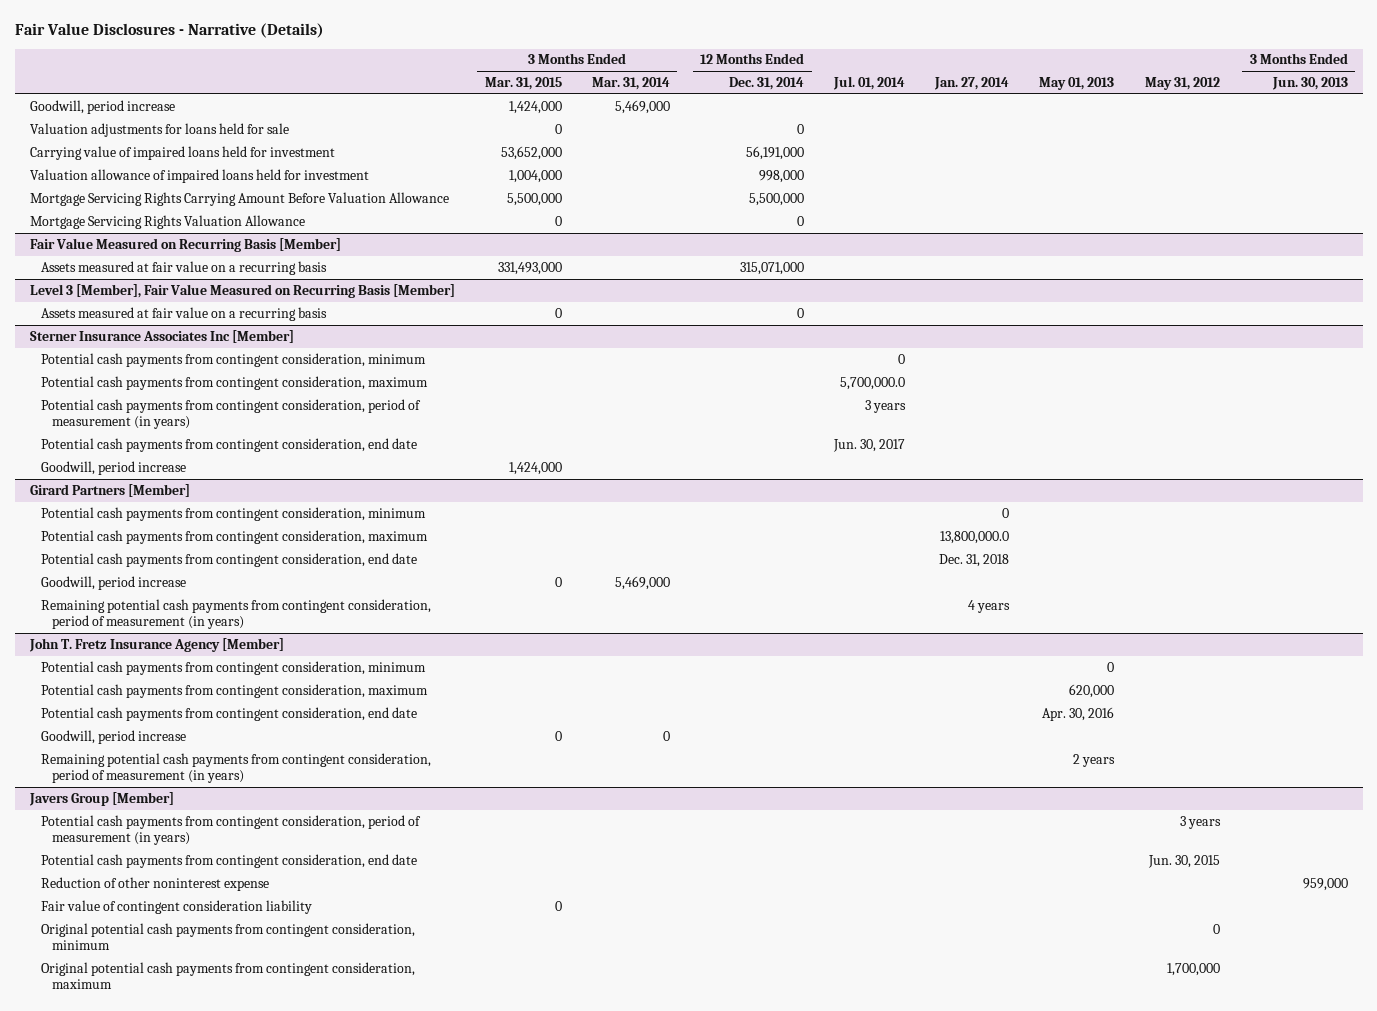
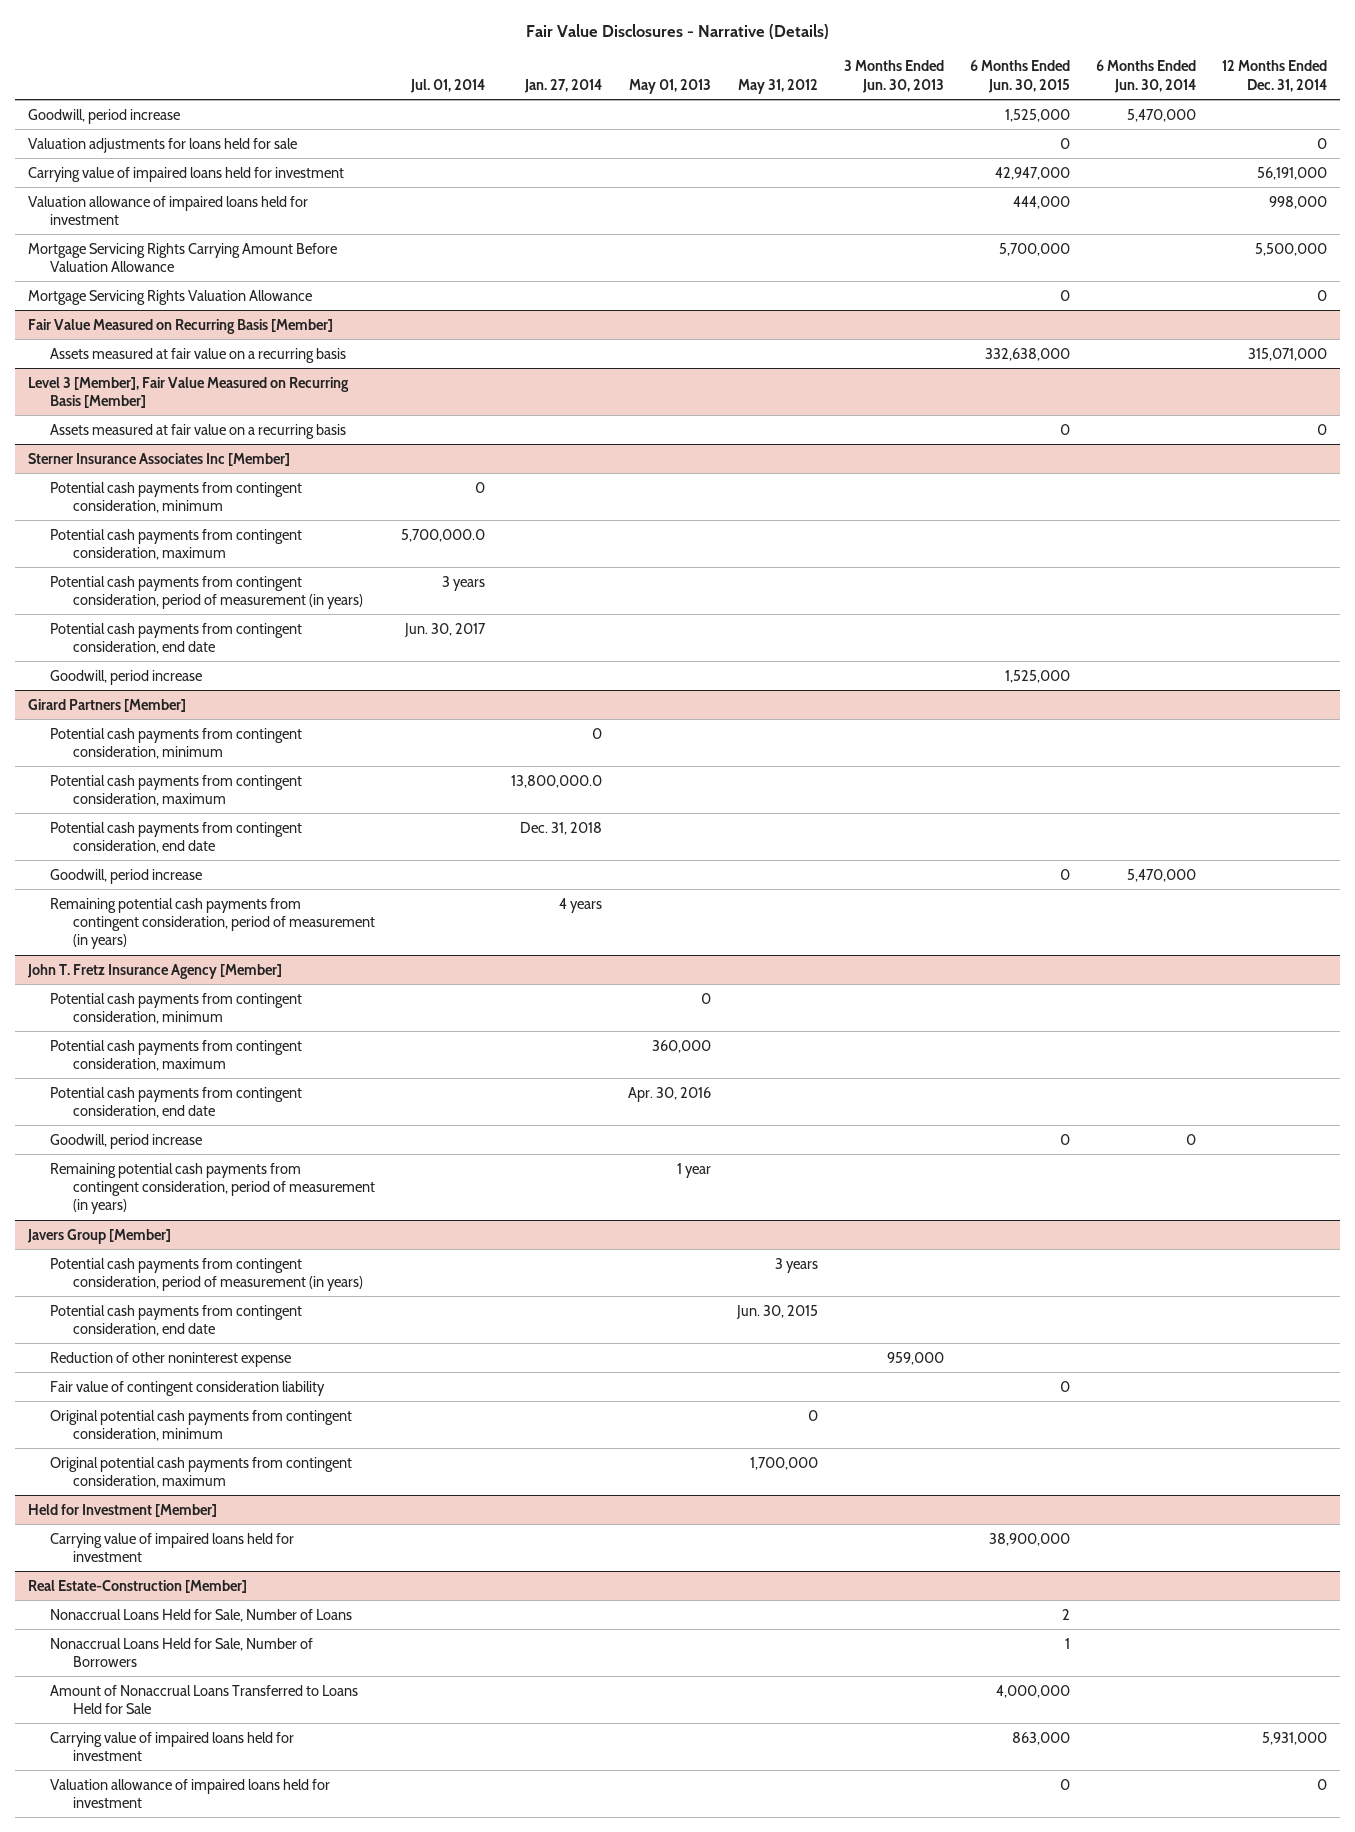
[484,76,562,90] Mar. 31, 2015 -> none
[591,76,670,90] Mar. 31, 2014 -> none
none -> [969,60,1070,93] 6 Months Ended Jun. 30, 2015
none -> [1095,60,1196,93] 6 Months Ended Jun. 30, 2014
[1069,683,1115,698] 620,000 -> [651,1039,711,1053] 360,000
[1073,753,1116,767] 2 years -> [676,1162,711,1178] 1 year
none -> [28,1503,218,1517] Held for Investment [Member]
none -> [50,1532,295,1562] Carrying value of impaired loans held for investment
none -> [28,1579,248,1593] Real Estate-Construction [Member]
none -> [50,1608,353,1622] Nonaccrual Loans Held for Sale, Number of Loans
none -> [50,1637,314,1667] Nonaccrual Loans Held for Sale, Number of Borrowers
none -> [50,1684,359,1714] Amount of Nonaccrual Loans Transferred to Loans Held for Sale
none -> [50,1731,295,1761] Carrying value of impaired loans held for investment
none -> [50,1778,331,1808] Valuation allowance of impaired loans held for investment

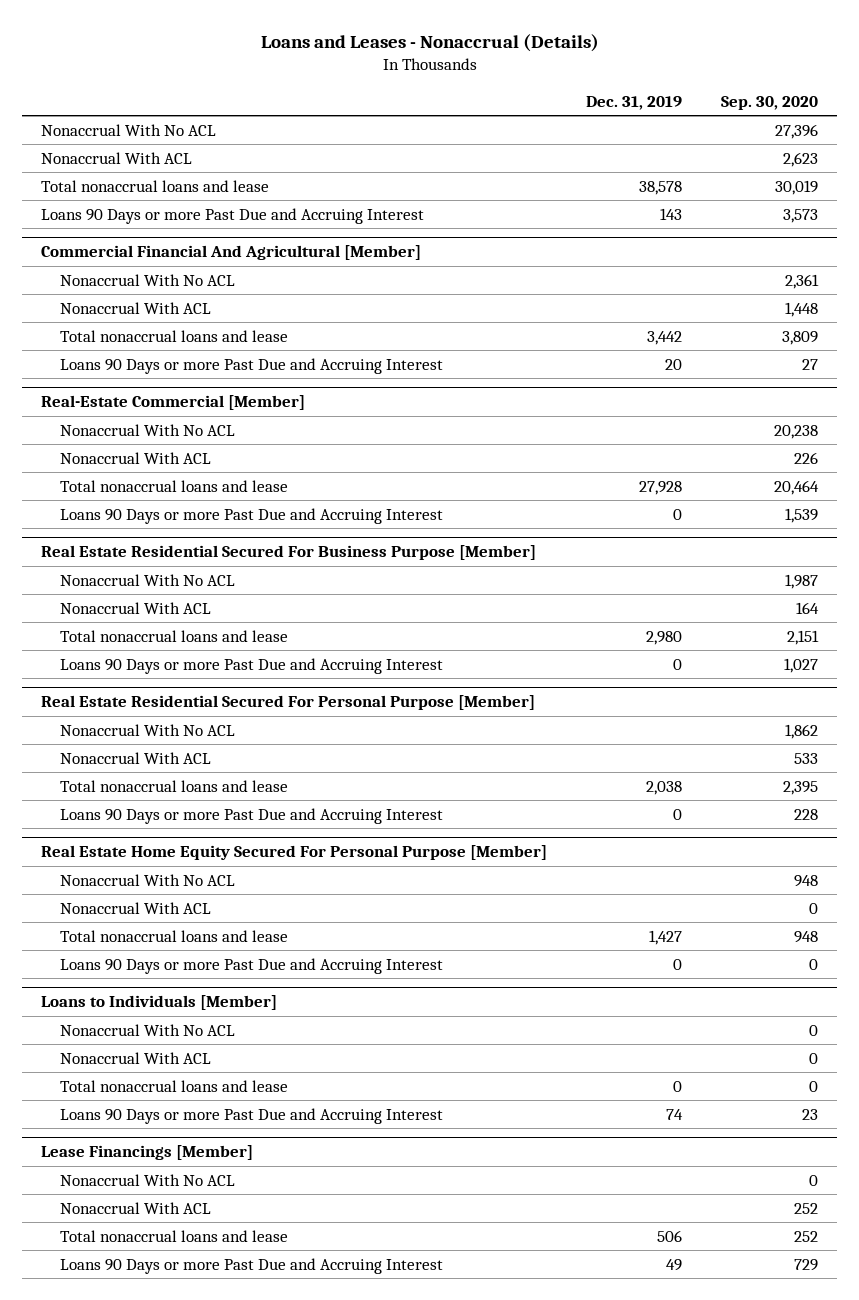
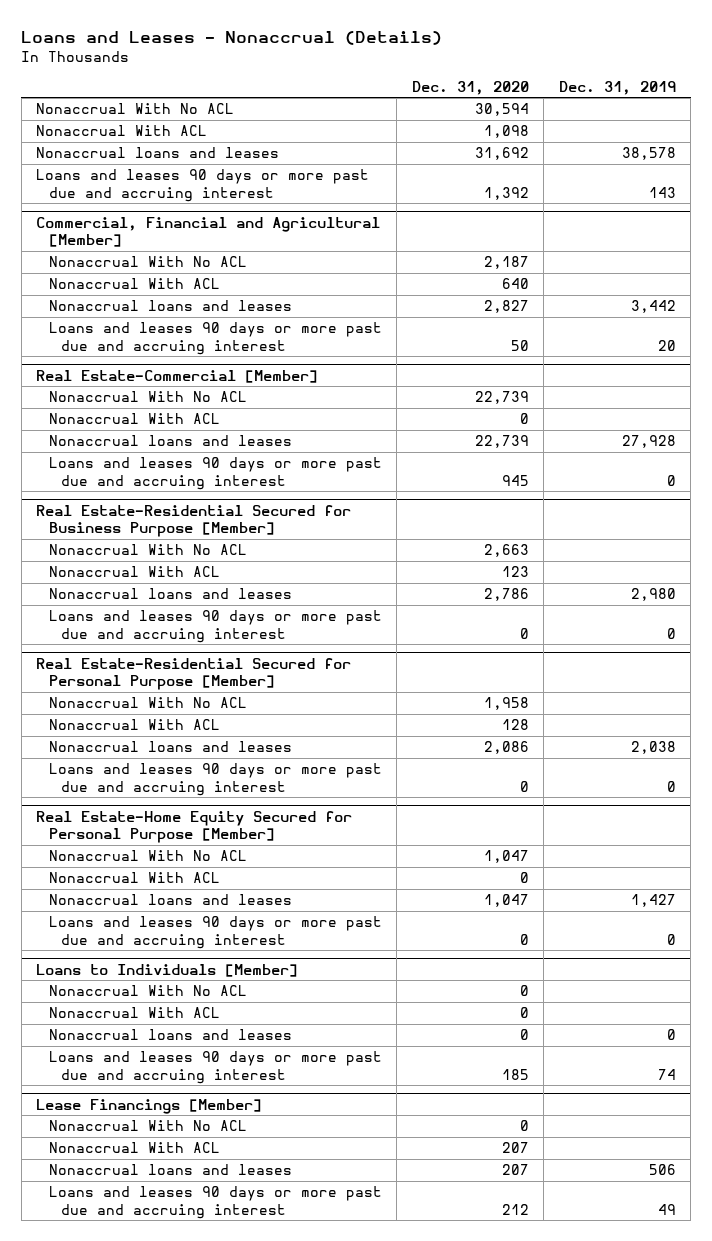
[720,95,818,110] Sep. 30, 2020 -> none
none -> [411,80,529,95] Dec. 31, 2020
[41,179,270,192] Total nonaccrual loans and lease -> [36,147,280,159] Nonaccrual loans and leases
[41,207,425,224] Loans 90 Days or more Past Due and Accruing Interest -> [36,169,370,202] Loans and leases 90 days or more past due and accruing interest
[41,245,422,261] Commercial Financial And Agricultural [Member] -> [36,216,381,248] Commercial, Financial and Agricultural [Member]
[60,329,289,342] Total nonaccrual loans and lease -> [48,300,292,312] Nonaccrual loans and leases
[60,357,444,374] Loans 90 Days or more Past Due and Accruing Interest -> [48,322,382,355] Loans and leases 90 days or more past due and accruing interest
[41,395,306,411] Real-Estate Commercial [Member] -> [36,369,319,383] Real Estate-Commercial [Member]
[60,479,289,492] Total nonaccrual loans and lease -> [48,435,292,447] Nonaccrual loans and leases
[60,507,444,524] Loans 90 Days or more Past Due and Accruing Interest -> [48,457,382,490] Loans and leases 90 days or more past due and accruing interest
[41,545,537,561] Real Estate Residential Secured For Business Purpose [Member] -> [36,504,352,538] Real Estate-Residential Secured for Business Purpose [Member]
[60,629,289,642] Total nonaccrual loans and lease -> [48,588,292,600] Nonaccrual loans and leases
[60,657,444,674] Loans 90 Days or more Past Due and Accruing Interest -> [48,610,382,643] Loans and leases 90 days or more past due and accruing interest
[41,695,536,711] Real Estate Residential Secured For Personal Purpose [Member] -> [36,657,352,691] Real Estate-Residential Secured for Personal Purpose [Member]
[60,779,289,792] Total nonaccrual loans and lease -> [48,741,292,753] Nonaccrual loans and leases
[60,807,444,824] Loans 90 Days or more Past Due and Accruing Interest -> [48,763,382,796] Loans and leases 90 days or more past due and accruing interest
[41,845,548,861] Real Estate Home Equity Secured For Personal Purpose [Member] -> [36,810,353,844] Real Estate-Home Equity Secured for Personal Purpose [Member]
[60,929,289,942] Total nonaccrual loans and lease -> [48,894,292,906] Nonaccrual loans and leases
[60,957,444,974] Loans 90 Days or more Past Due and Accruing Interest -> [48,916,382,949] Loans and leases 90 days or more past due and accruing interest
[60,1079,289,1092] Total nonaccrual loans and lease -> [48,1029,292,1041] Nonaccrual loans and leases
[60,1107,444,1124] Loans 90 Days or more Past Due and Accruing Interest -> [48,1051,382,1084] Loans and leases 90 days or more past due and accruing interest
[60,1229,289,1242] Total nonaccrual loans and lease -> [48,1164,292,1176] Nonaccrual loans and leases
[60,1257,444,1274] Loans 90 Days or more Past Due and Accruing Interest -> [48,1186,382,1219] Loans and leases 90 days or more past due and accruing interest

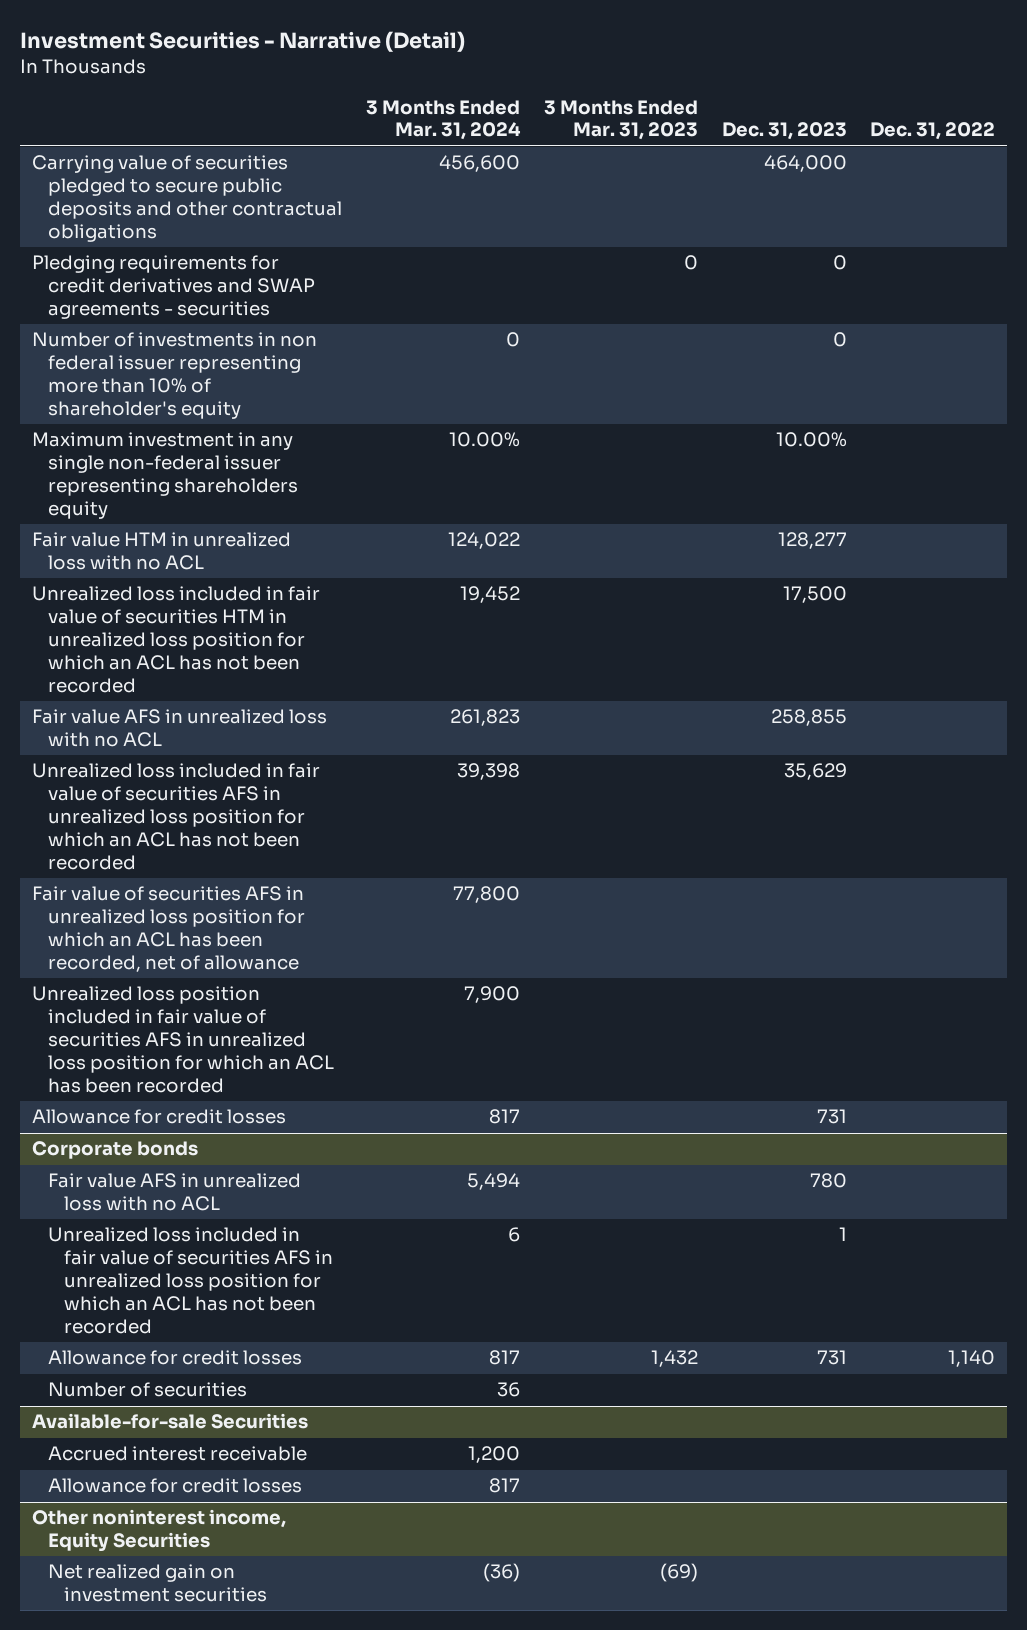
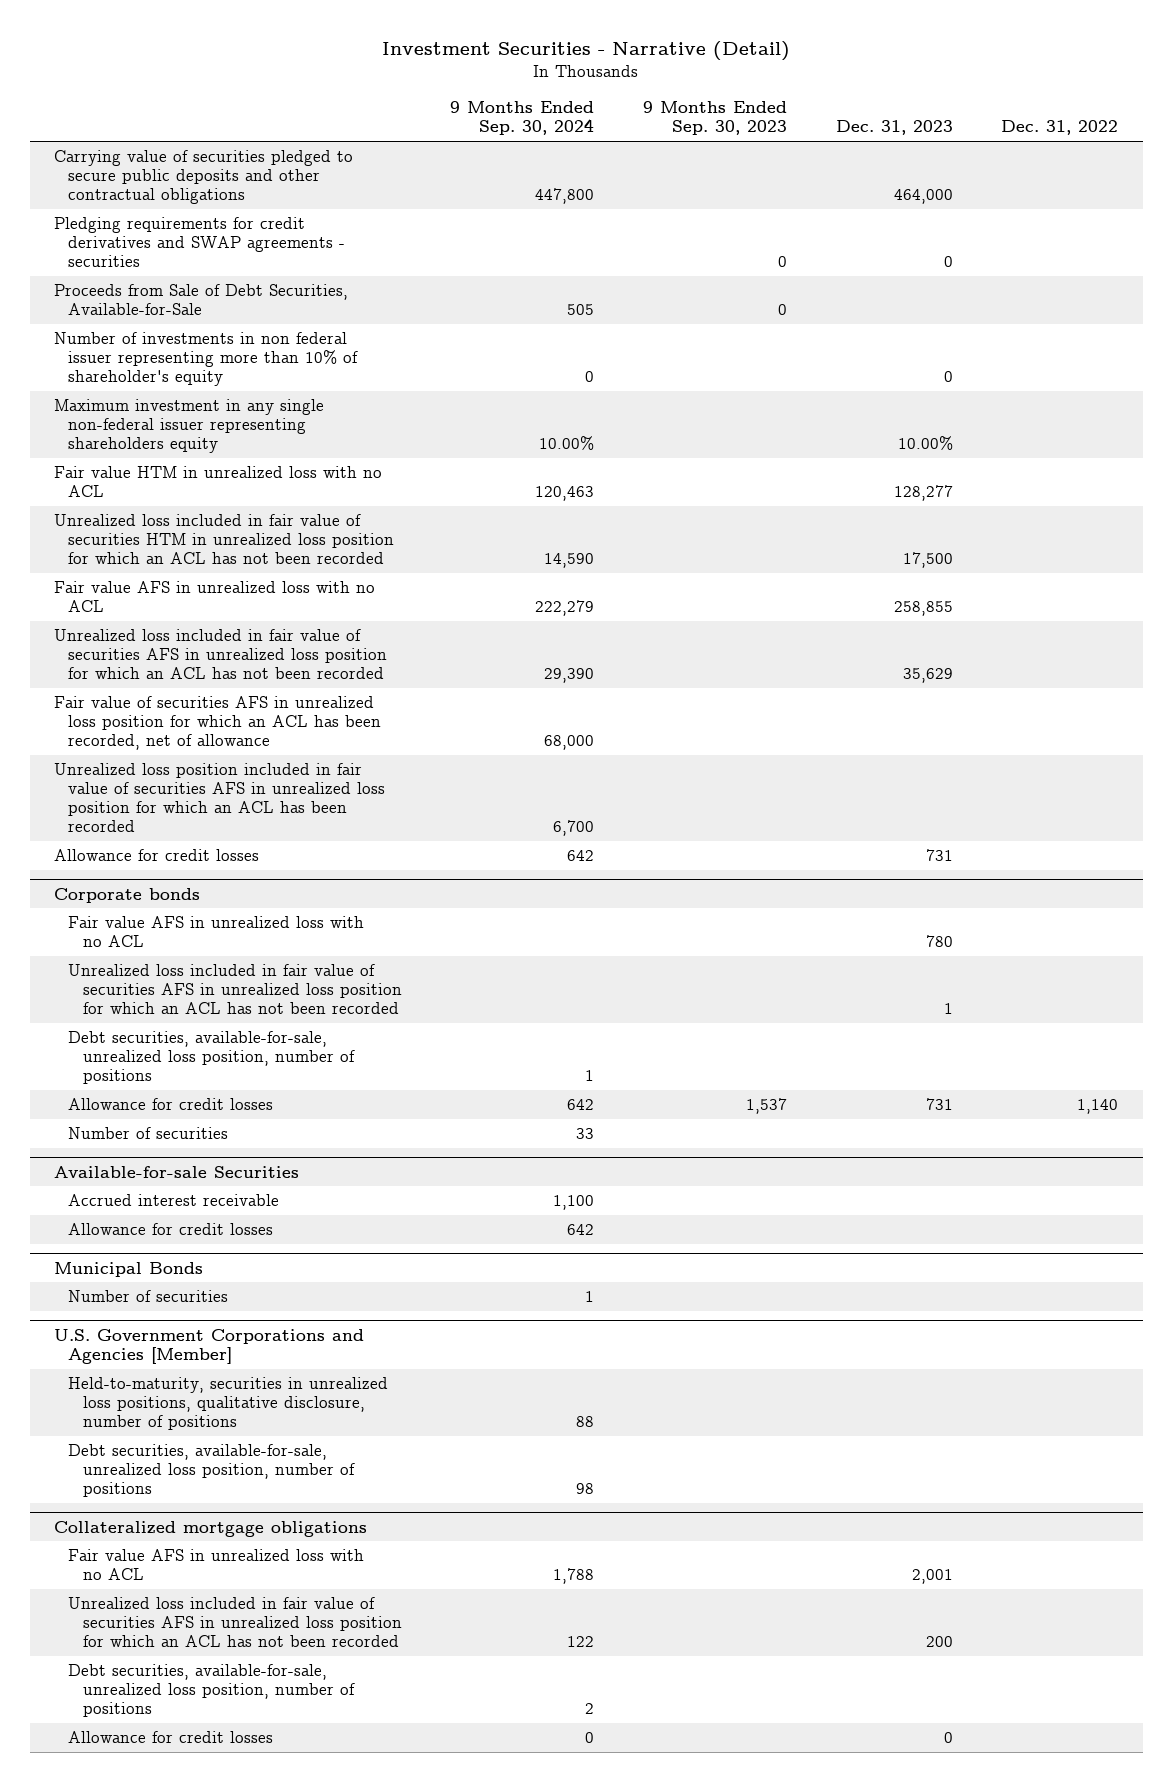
[365,99,521,141] 3 Months Ended Mar. 31, 2024 -> none
[543,99,698,141] 3 Months Ended Mar. 31, 2023 -> none
none -> [450,101,595,136] 9 Months Ended Sep. 30, 2024
none -> [642,101,787,136] 9 Months Ended Sep. 30, 2023
none -> [53,284,348,316] Proceeds from Sale of Debt Securities, Available-for-Sale
none -> [68,1031,355,1085] Debt securities, available-for-sale, unrealized loss position, number of positions
[31,1509,286,1553] Other noninterest income, Equity Securities -> none
[48,1564,268,1603] Net realized gain on investment securities -> none
none -> [53,1261,203,1277] Municipal Bonds
none -> [68,1290,229,1303] Number of securities
none -> [53,1328,364,1364] U.S. Government Corporations and Agencies [Member]
none -> [68,1377,389,1431] Held-to-maturity, securities in unrealized loss positions, qualitative disclosure, number of positions
none -> [68,1444,355,1498] Debt securities, available-for-sale, unrealized loss position, number of positions
none -> [53,1520,367,1537] Collateralized mortgage obligations
none -> [68,1549,365,1581] Fair value AFS in unrealized loss with no ACL
none -> [68,1597,402,1648] Unrealized loss included in fair value of securities AFS in unrealized loss position for which an ACL has not been recorded
none -> [68,1664,355,1718] Debt securities, available-for-sale, unrealized loss position, number of positions
none -> [68,1731,274,1744] Allowance for credit losses

